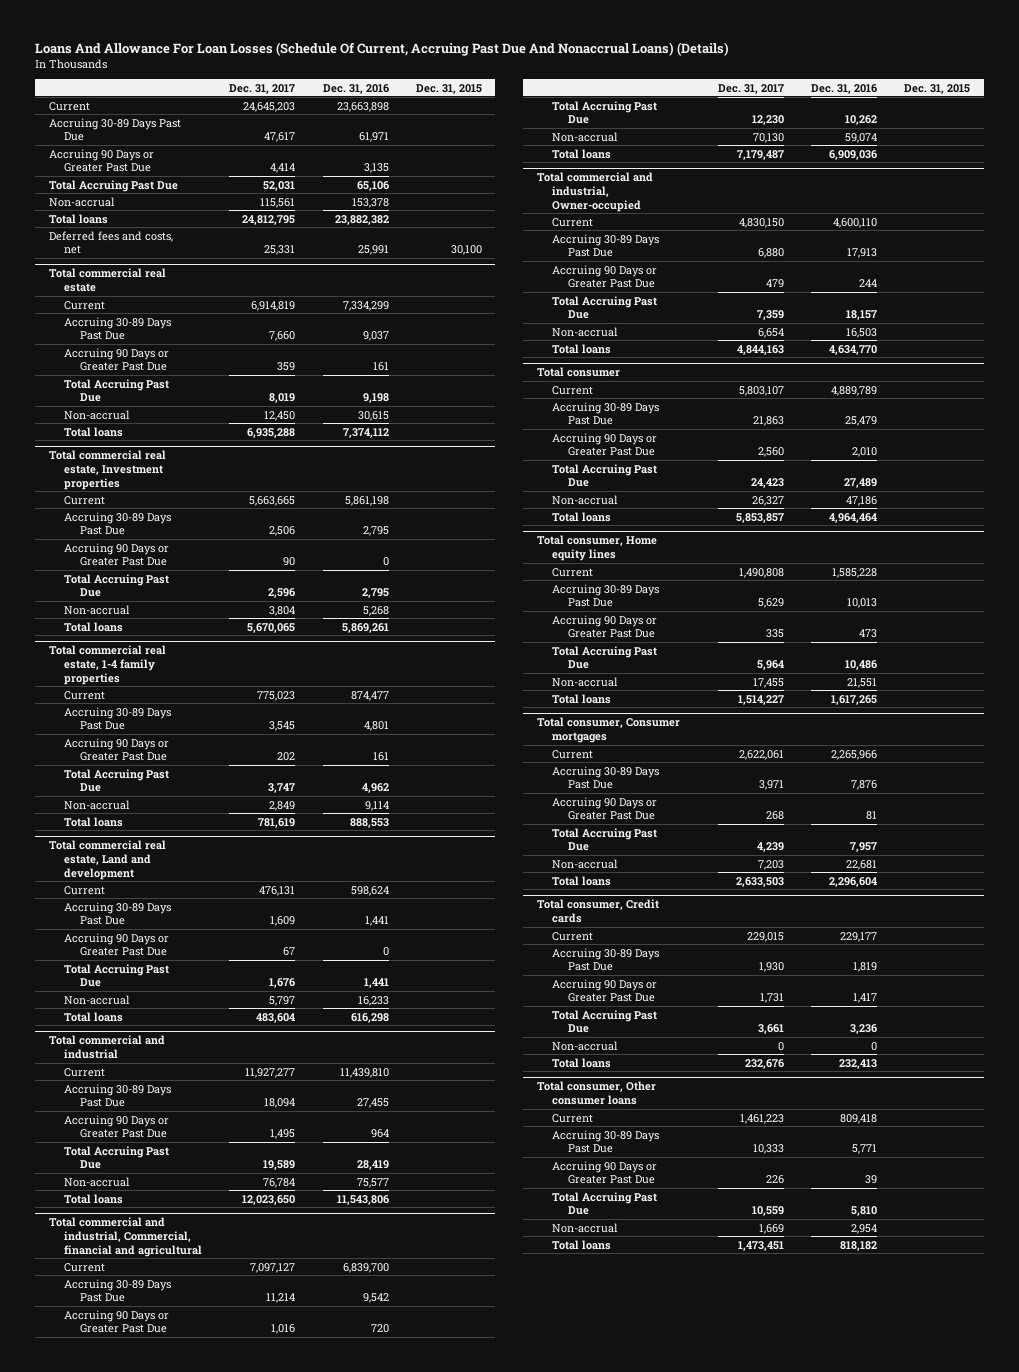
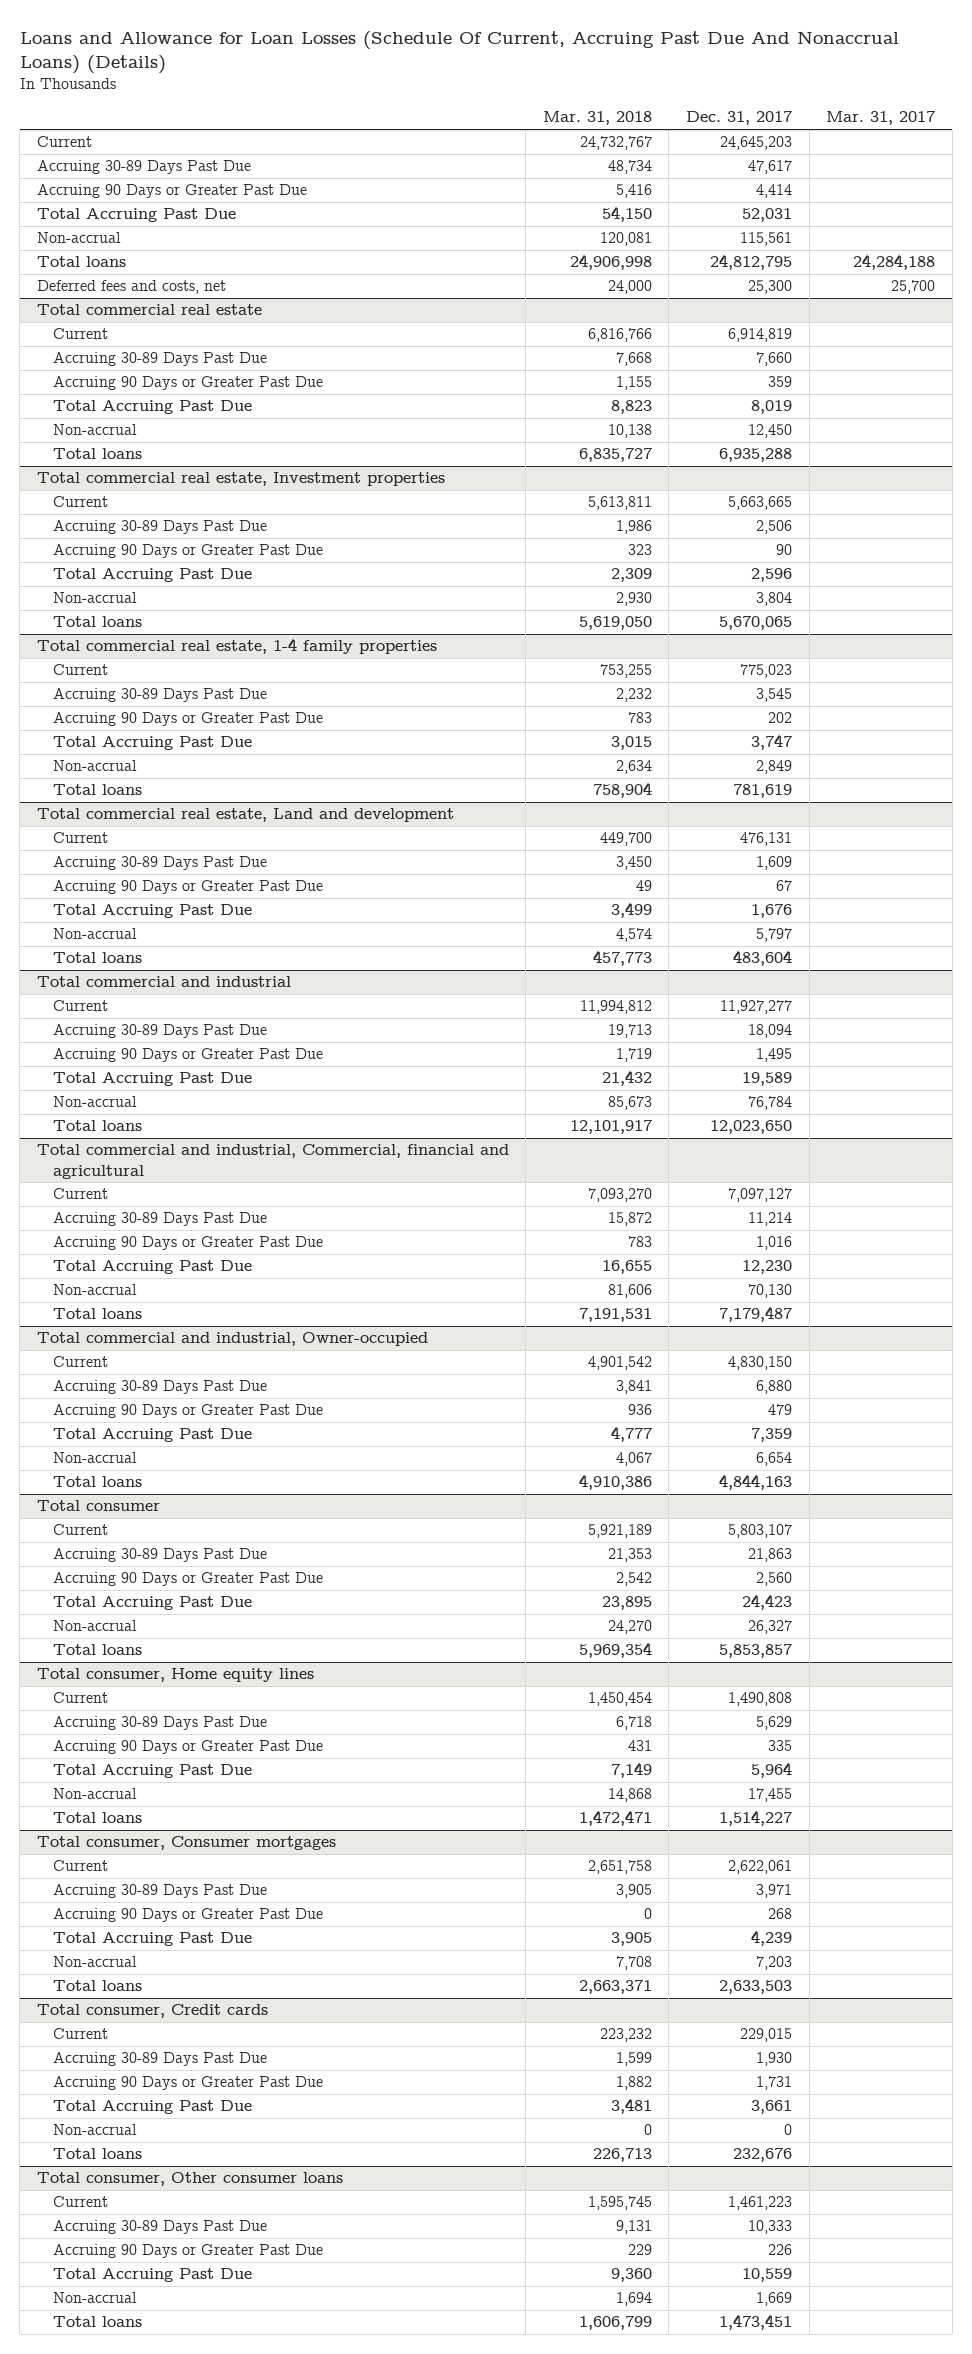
[35,41,730,56] Loans And Allowance For Loan Losses (Schedule Of Current, Accruing Past Due And Nonaccrual Loans) (Details) -> [19,30,899,75] Loans and Allowance for Loan Losses (Schedule Of Current, Accruing Past Due And Nonaccrual Loans) (Details)
[322,83,389,94] Dec. 31, 2016 -> none
[415,83,482,94] Dec. 31, 2015 -> none
none -> [542,111,652,126] Mar. 31, 2018
none -> [826,111,936,126] Mar. 31, 2017
[264,245,296,256] 25,331 -> [748,280,793,295] 25,300

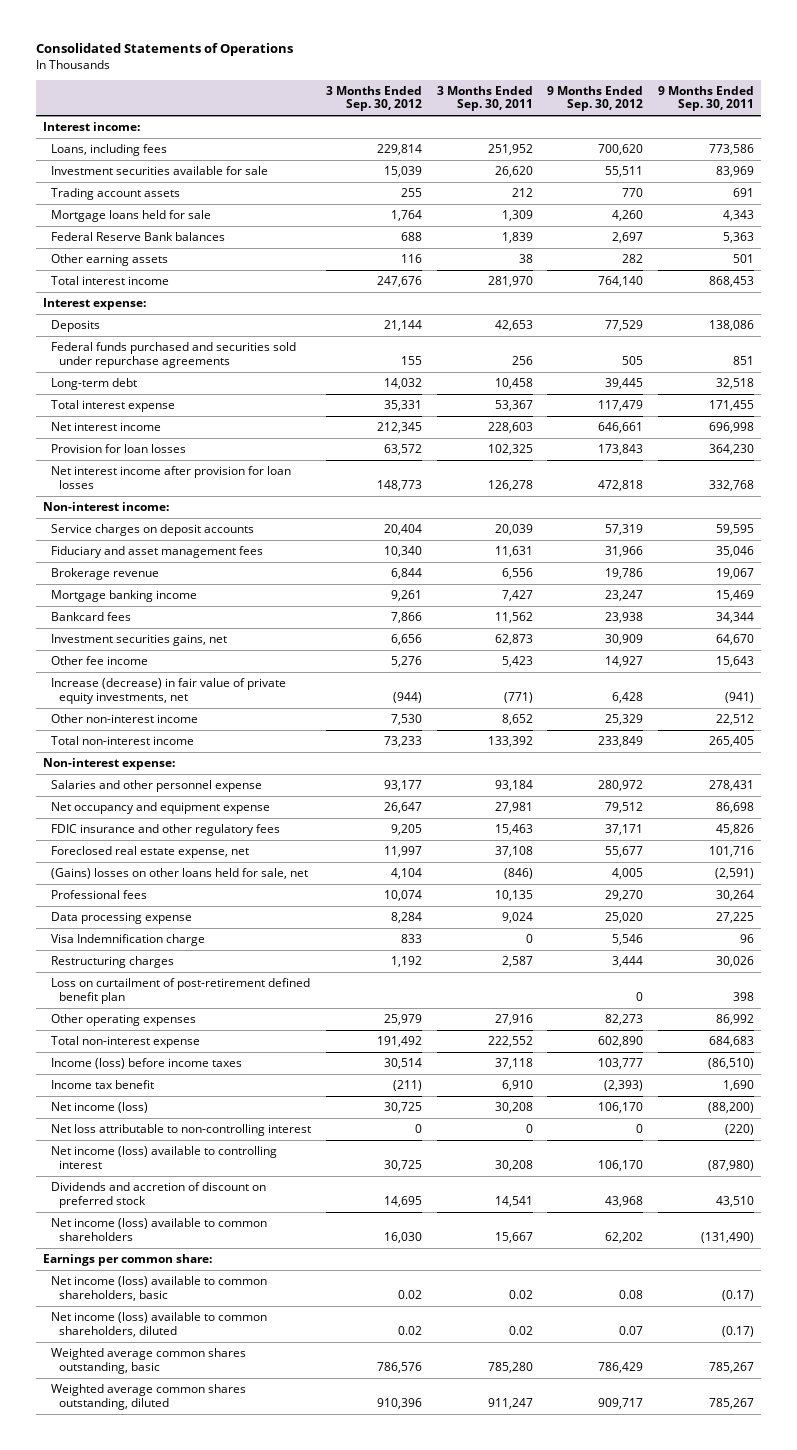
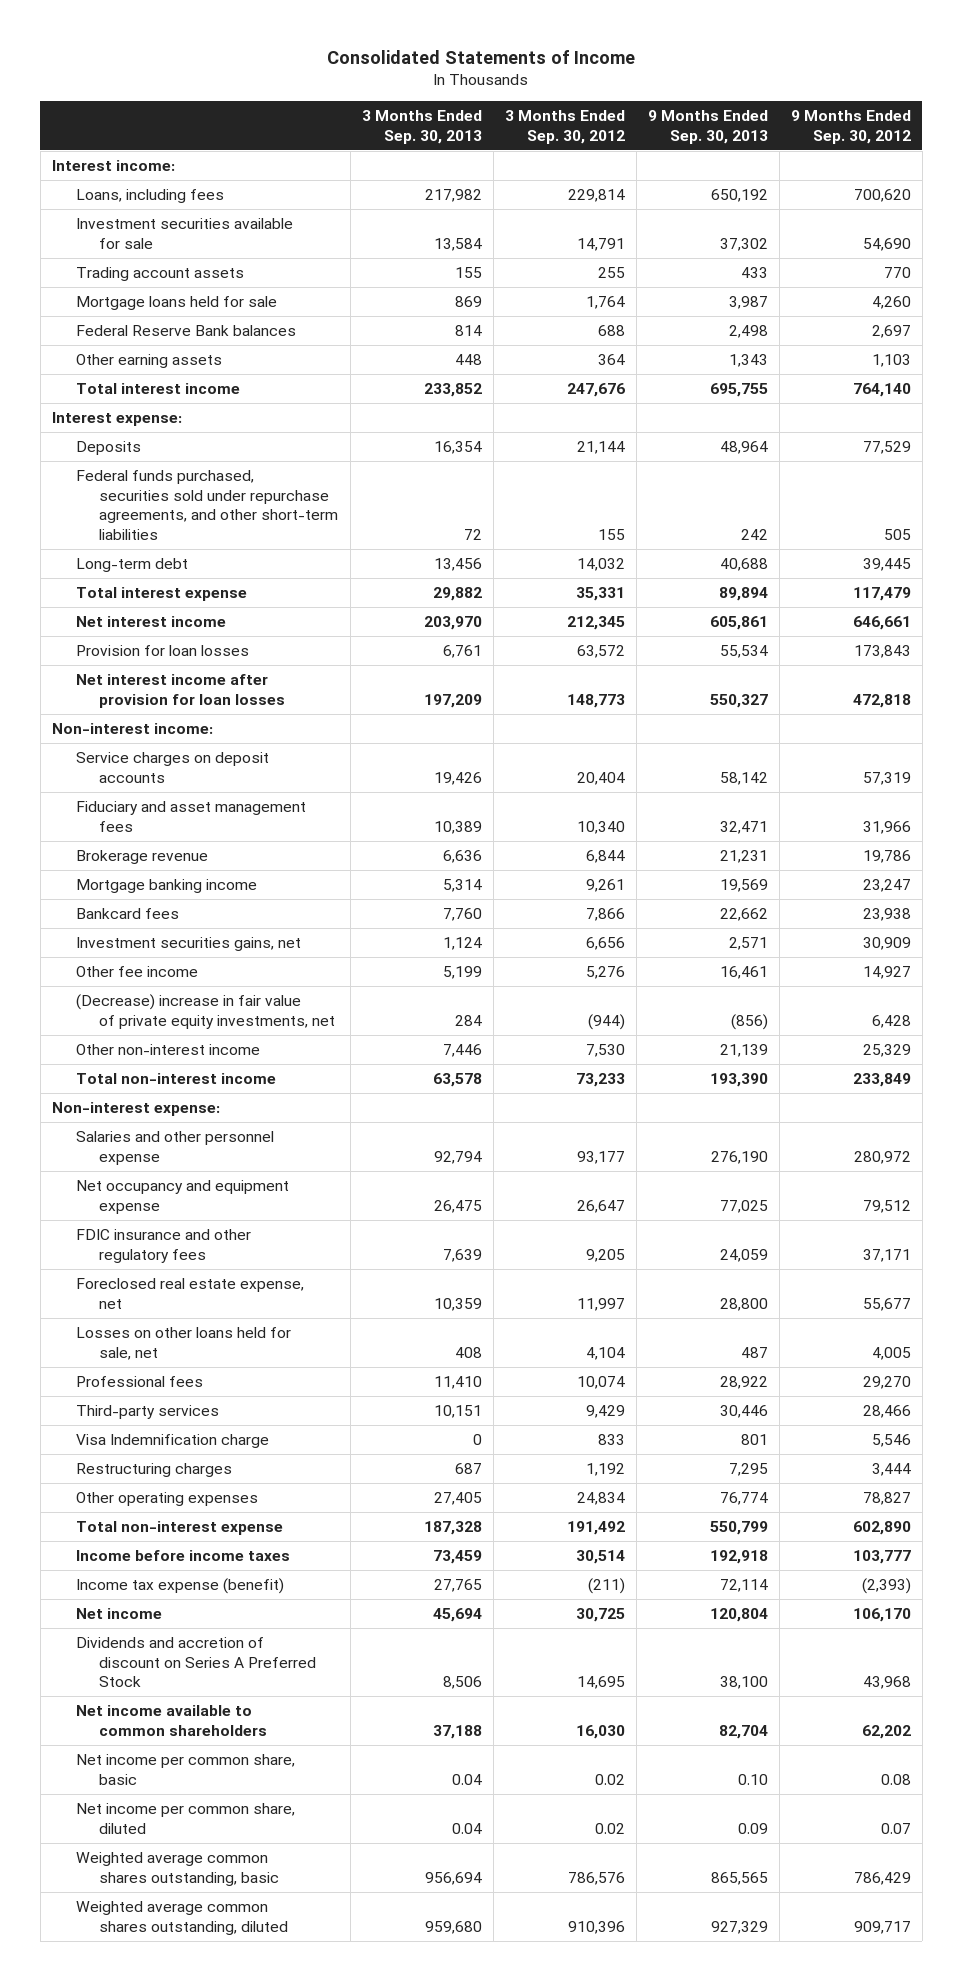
[35,43,293,57] Consolidated Statements of Operations -> [327,50,636,65] Consolidated Statements of Income
[436,85,533,112] 3 Months Ended Sep. 30, 2011 -> none
[658,85,755,112] 9 Months Ended Sep. 30, 2011 -> none
none -> [361,110,482,144] 3 Months Ended Sep. 30, 2013
none -> [647,110,768,144] 9 Months Ended Sep. 30, 2013
[384,166,423,178] 15,039 -> [576,237,625,251] 14,791
[605,166,644,178] 55,511 -> [862,237,911,251] 54,690
[401,254,423,264] 116 -> [597,354,625,366] 364
[622,254,644,264] 282 -> [871,354,911,368] 1,103
[51,342,297,368] Federal funds purchased and securities sold under repurchase agreements -> [75,470,339,540] Federal funds purchased, securities sold under repurchase agreements, and other short-term liabilities
[51,678,287,704] Increase (decrease) in fair value of private equity investments, net -> [75,994,336,1029] (Decrease) increase in fair value of private equity investments, net
[51,868,309,880] (Gains) losses on other loans held for sale, net -> [75,1327,291,1360] Losses on other loans held for sale, net
[51,912,193,925] Data processing expense -> none
none -> [75,1405,219,1420] Third-party services
[51,978,311,1004] Loss on curtailment of post-retirement defined benefit plan -> none
[384,1014,423,1026] 25,979 -> [576,1492,625,1506] 24,834
[605,1014,644,1026] 82,273 -> [862,1492,911,1506] 78,827
[51,1124,312,1137] Net loss attributable to non-controlling interest -> none
[51,1146,278,1169] Net income (loss) available to controlling interest -> none
[43,1254,213,1267] Earnings per common share: -> none
[51,1058,243,1070] Income (loss) before income taxes -> [75,1550,290,1562] Income before income taxes
[51,1080,155,1090] Income tax benefit -> [75,1578,284,1595] Income tax expense (benefit)
[51,1102,149,1114] Net income (loss) -> [75,1608,162,1620] Net income
[51,1182,267,1208] Dividends and accretion of discount on preferred stock -> [75,1637,317,1688] Dividends and accretion of discount on Series A Preferred Stock
[51,1218,268,1241] Net income (loss) available to common shareholders -> [75,1705,268,1736] Net income available to common shareholders
[51,1276,268,1301] Net income (loss) available to common shareholders, basic -> [75,1754,295,1785] Net income per common share, basic
[51,1312,268,1337] Net income (loss) available to common shareholders, diluted -> [75,1803,295,1834] Net income per common share, diluted

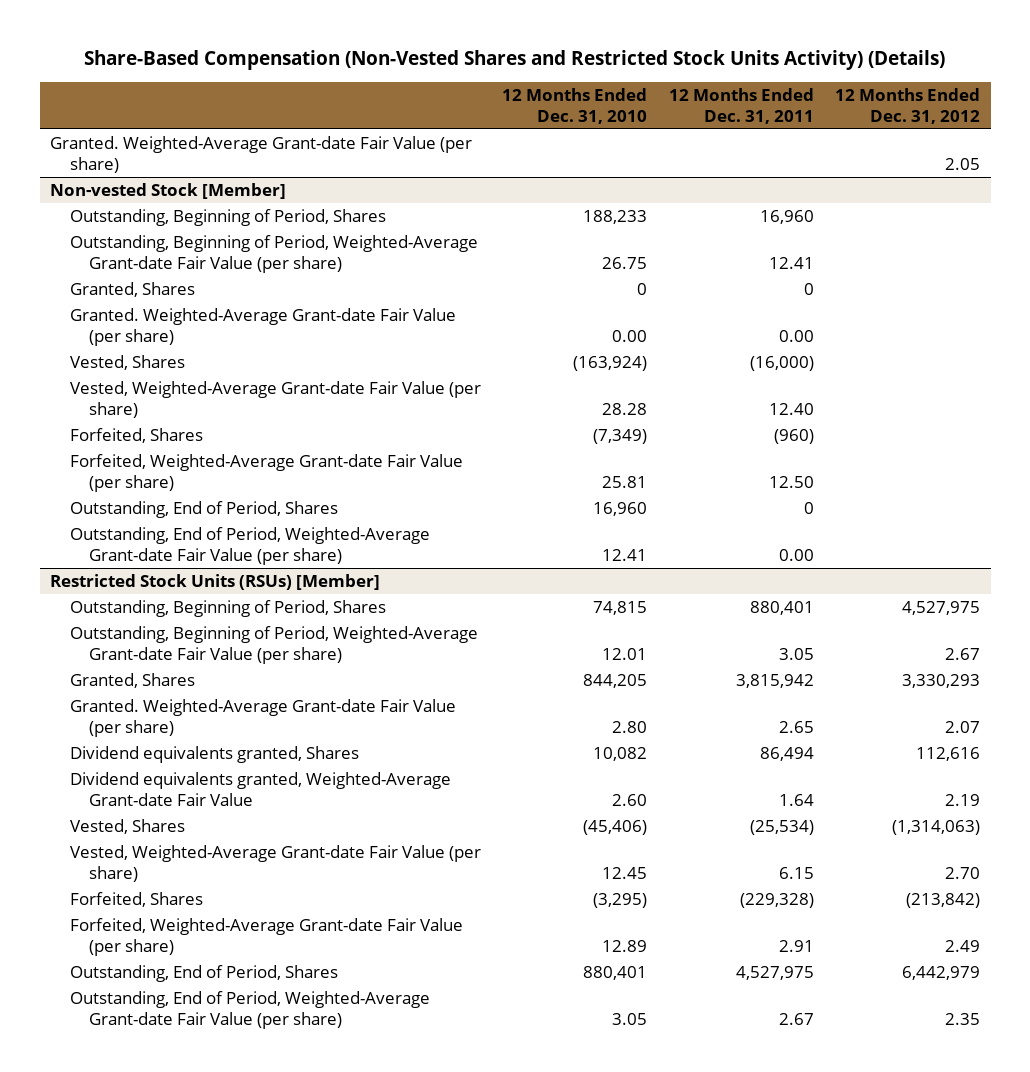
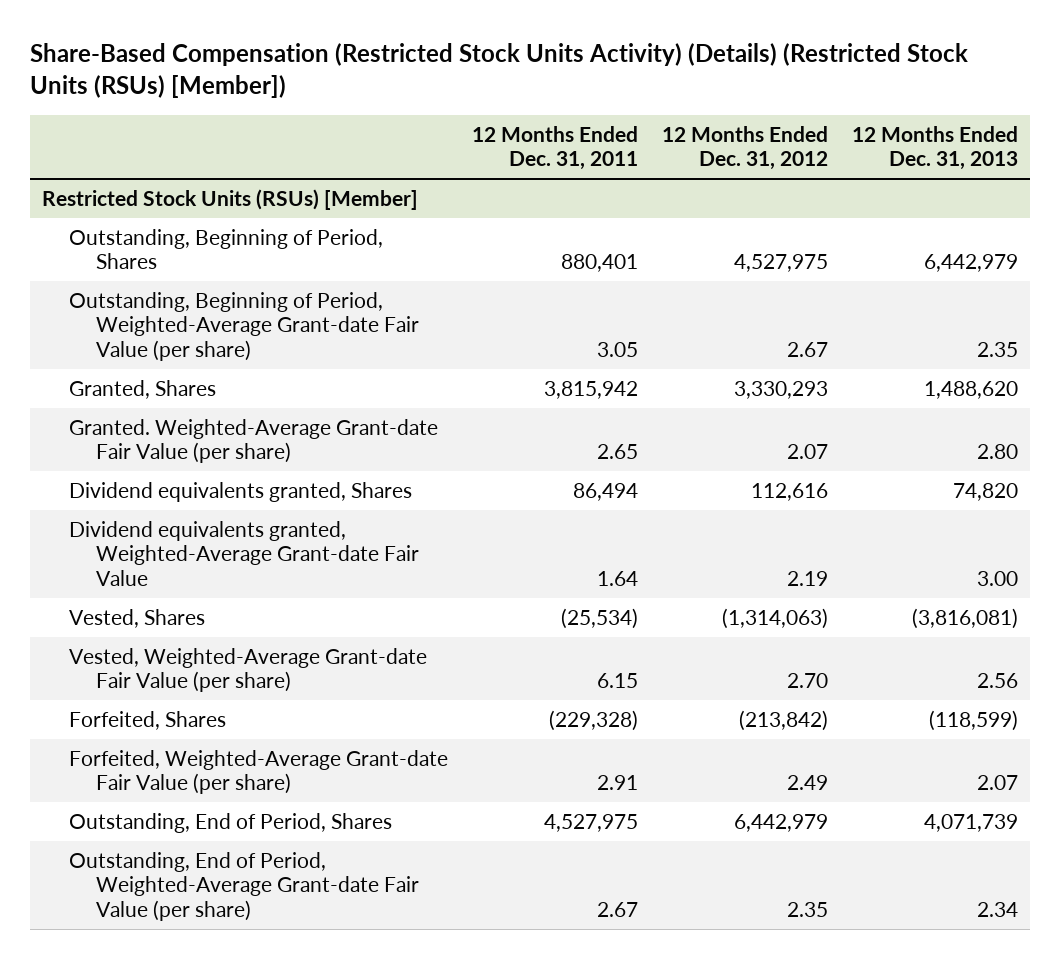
[84,50,946,71] Share-Based Compensation (Non-Vested Shares and Restricted Stock Units Activity) (Details) -> [30,43,969,99] Share-Based Compensation (Restricted Stock Units Activity) (Details) (Restricted Stock Units (RSUs) [Member])
[502,87,648,124] 12 Months Ended Dec. 31, 2010 -> none
none -> [851,125,1018,171] 12 Months Ended Dec. 31, 2013
[50,135,473,173] Granted. Weighted-Average Grant-date Fair Value (per share) -> none
[50,182,287,199] Non-vested Stock [Member] -> none
[69,208,386,226] Outstanding, Beginning of Period, Shares -> none
[69,234,478,273] Outstanding, Beginning of Period, Weighted-Average Grant-date Fair Value (per share) -> none
[69,281,195,297] Granted, Shares -> none
[69,307,456,346] Granted. Weighted-Average Grant-date Fair Value (per share) -> none
[69,354,185,370] Vested, Shares -> none
[69,380,481,418] Vested, Weighted-Average Grant-date Fair Value (per share) -> none
[69,427,203,443] Forfeited, Shares -> none
[69,453,463,492] Forfeited, Weighted-Average Grant-date Fair Value (per share) -> none
[69,500,338,518] Outstanding, End of Period, Shares -> none
[69,526,430,565] Outstanding, End of Period, Weighted-Average Grant-date Fair Value (per share) -> none

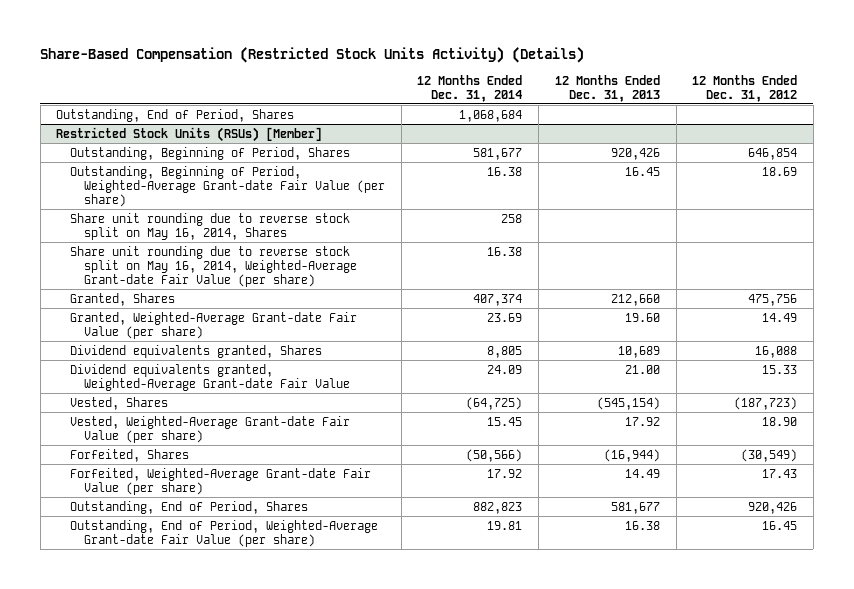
[30,43,969,99] Share-Based Compensation (Restricted Stock Units Activity) (Details) (Restricted Stock Units (RSUs) [Member]) -> [40,47,585,64] Share-Based Compensation (Restricted Stock Units Activity) (Details)
[471,125,638,171] 12 Months Ended Dec. 31, 2011 -> none
none -> [417,74,523,102] 12 Months Ended Dec. 31, 2014
none -> [56,108,295,122] Outstanding, End of Period, Shares
[733,254,828,273] 4,527,975 -> [748,147,798,160] 646,854
[923,254,1018,273] 6,442,979 -> [610,147,660,160] 920,426
[786,341,828,357] 2.67 -> [762,166,798,176] 18.69
[976,341,1018,357] 2.35 -> [624,166,660,176] 16.45
none -> [70,212,351,240] Share unit rounding due to reverse stock split on May 16, 2014, Shares
none -> [70,245,357,287] Share unit rounding due to reverse stock split on May 16, 2014, Weighted-Average Grant-date Fair Value (per share)
[733,380,828,399] 3,330,293 -> [748,293,798,306] 475,756
[923,380,1018,399] 1,488,620 -> [610,293,660,306] 212,660
[68,418,438,464] Granted. Weighted-Average Grant-date Fair Value (per share) -> [70,311,358,339] Granted, Weighted-Average Grant-date Fair Value (per share)
[786,444,828,460] 2.07 -> [762,312,798,322] 14.49
[976,444,1018,460] 2.80 -> [624,312,660,322] 19.60
[750,482,828,501] 112,616 -> [755,345,798,358] 16,088
[952,482,1018,501] 74,820 -> [617,345,660,358] 10,689
[786,570,828,586] 2.19 -> [762,364,798,374] 15.33
[976,570,1018,586] 3.00 -> [624,364,660,374] 21.00
[721,607,828,629] (1,314,063) -> [734,396,798,410] (187,723)
[911,607,1018,629] (3,816,081) -> [596,396,660,410] (545,154)
[786,673,828,689] 2.70 -> [762,416,798,426] 18.90
[976,673,1018,689] 2.56 -> [624,416,660,426] 17.92
[738,709,828,731] (213,842) -> [741,448,798,462] (30,549)
[928,709,1018,731] (118,599) -> [603,448,660,462] (16,944)
[786,775,828,791] 2.49 -> [762,468,798,478] 17.43
[976,775,1018,791] 2.07 -> [624,468,660,478] 14.49
[733,813,828,832] 6,442,979 -> [748,501,798,514] 920,426
[923,813,1018,832] 4,071,739 -> [610,501,660,514] 581,677
[786,901,828,917] 2.35 -> [762,520,798,530] 16.45
[976,901,1018,917] 2.34 -> [624,520,660,530] 16.38

